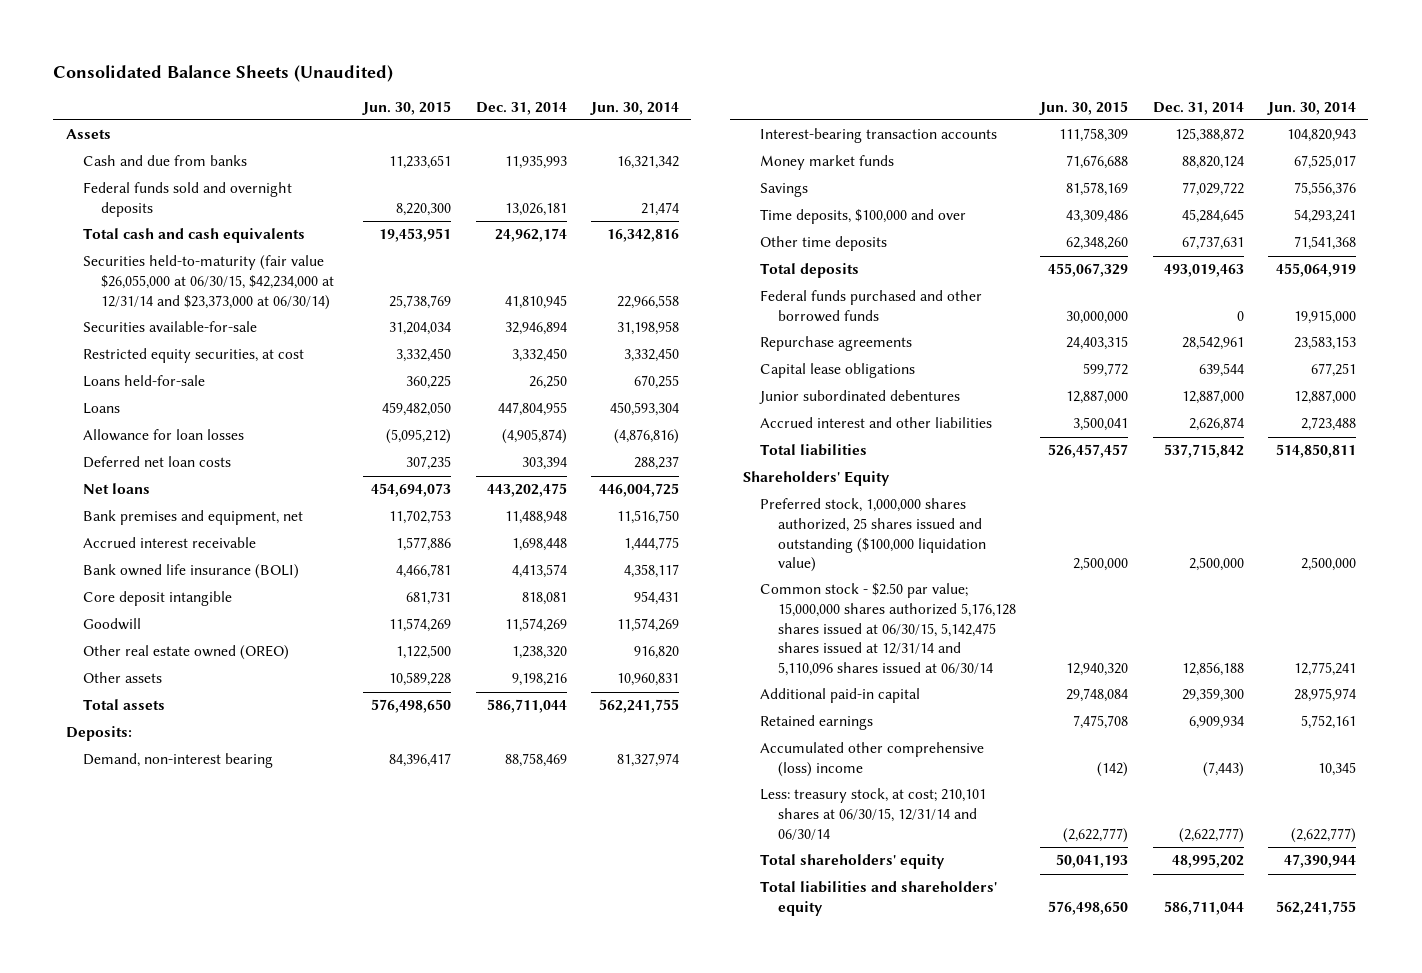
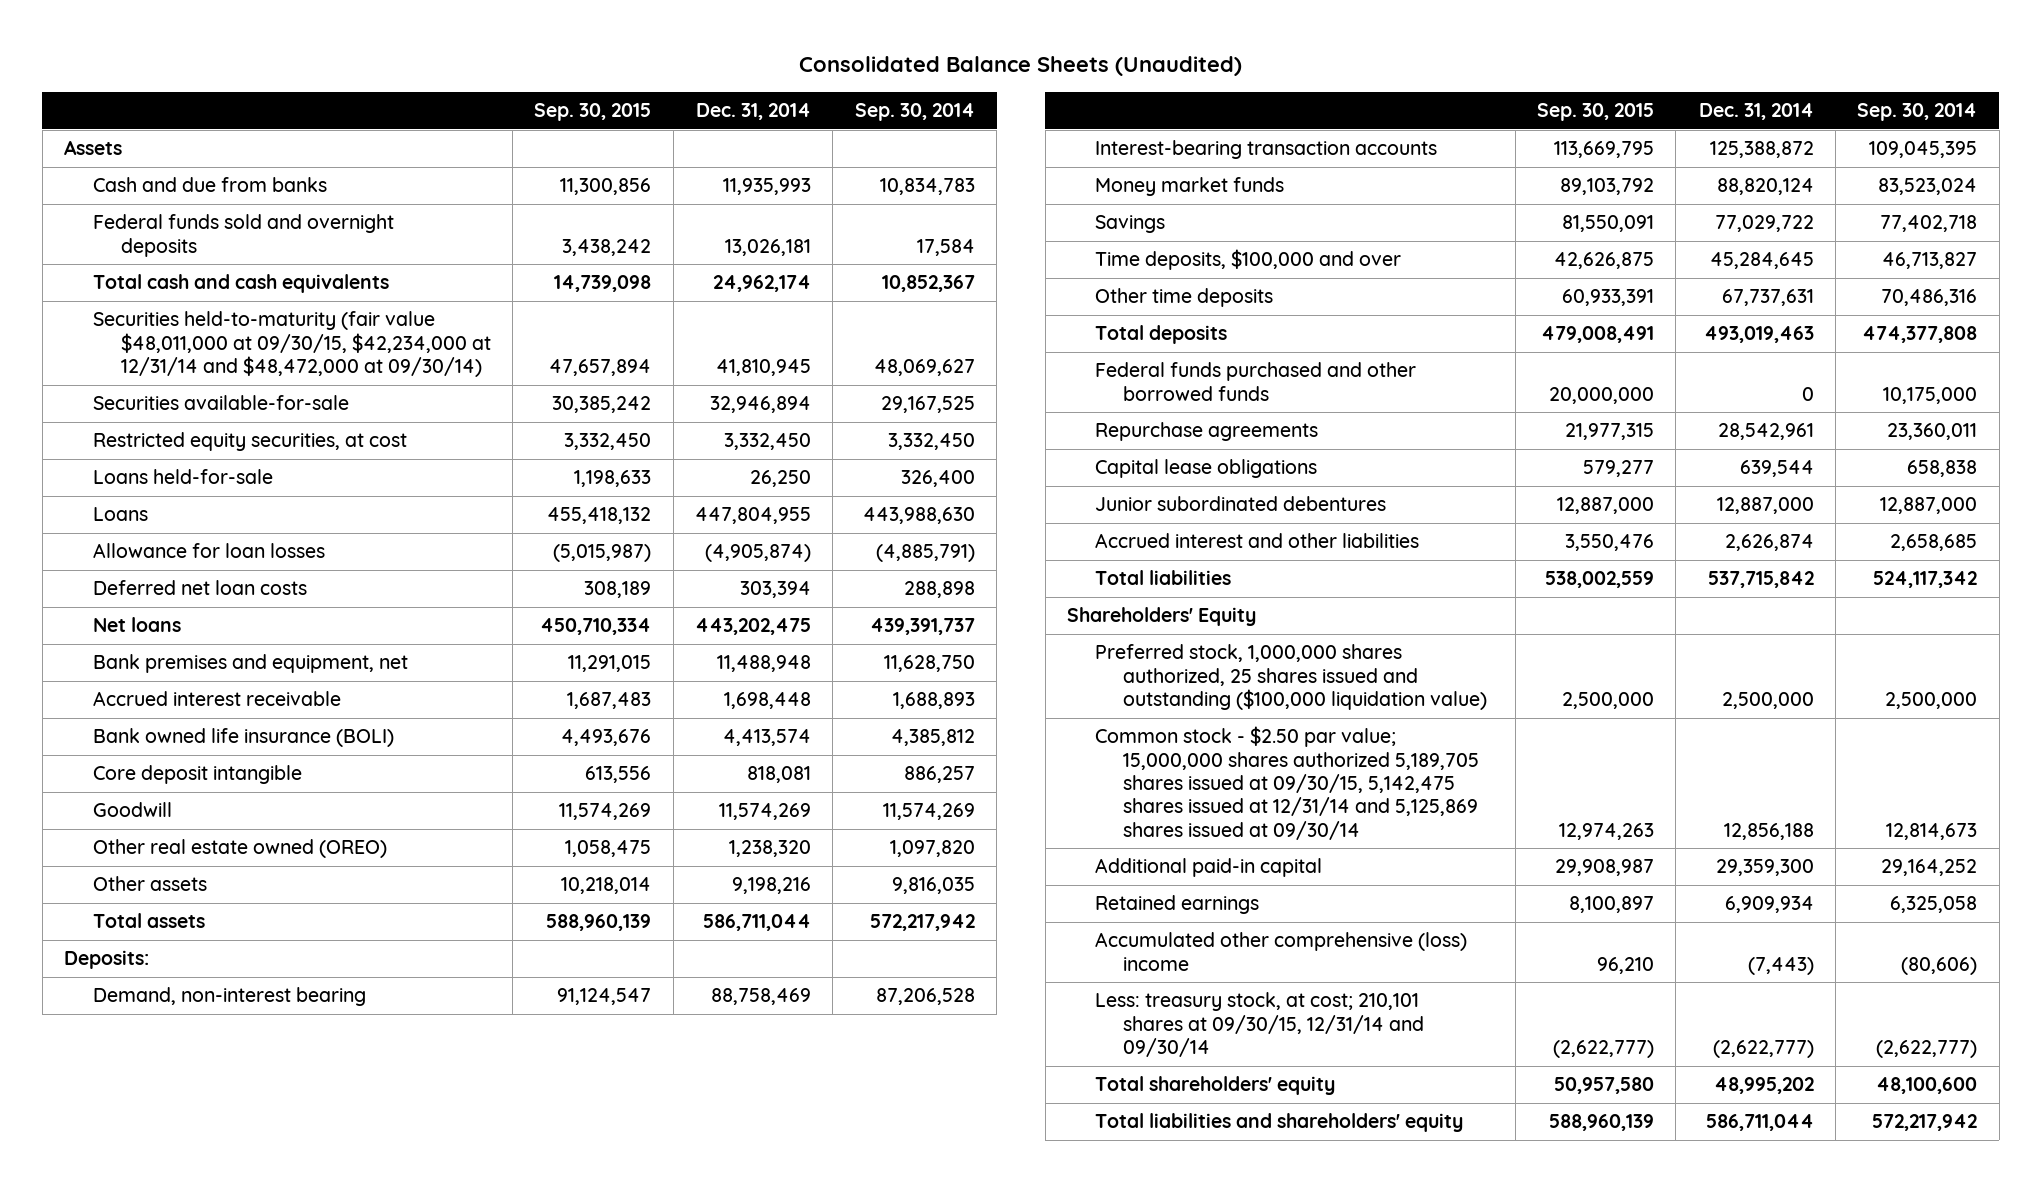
[362,100,452,115] Jun. 30, 2015 -> none
[590,101,680,115] Jun. 30, 2014 -> none
none -> [534,103,652,122] Sep. 30, 2015
none -> [854,103,975,122] Sep. 30, 2014
[83,255,335,310] Securities held-to-maturity (fair value $26,055,000 at 06/30/15, $42,234,000 at 12/31/14 and $23,373,000 at 06/30/14) -> [92,311,491,378] Securities held-to-maturity (fair value $48,011,000 at 09/30/15, $42,234,000 at 12/31/14 and $48,472,000 at 09/30/14)
[760,583,1017,676] Common stock - $2.50 par value; 15,000,000 shares authorized 5,176,128 shares issued at 06/30/15, 5,142,475 shares issued at 12/31/14 and 5,110,096 shares issued at 06/30/14 -> [1095,726,1480,840] Common stock - $2.50 par value; 15,000,000 shares authorized 5,189,705 shares issued at 09/30/15, 5,142,475 shares issued at 12/31/14 and 5,125,869 shares issued at 09/30/14
[760,788,987,840] Less: treasury stock, at cost; 210,101 shares at 06/30/15, 12/31/14 and 06/30/14 -> [1095,992,1425,1058] Less: treasury stock, at cost; 210,101 shares at 09/30/15, 12/31/14 and 09/30/14

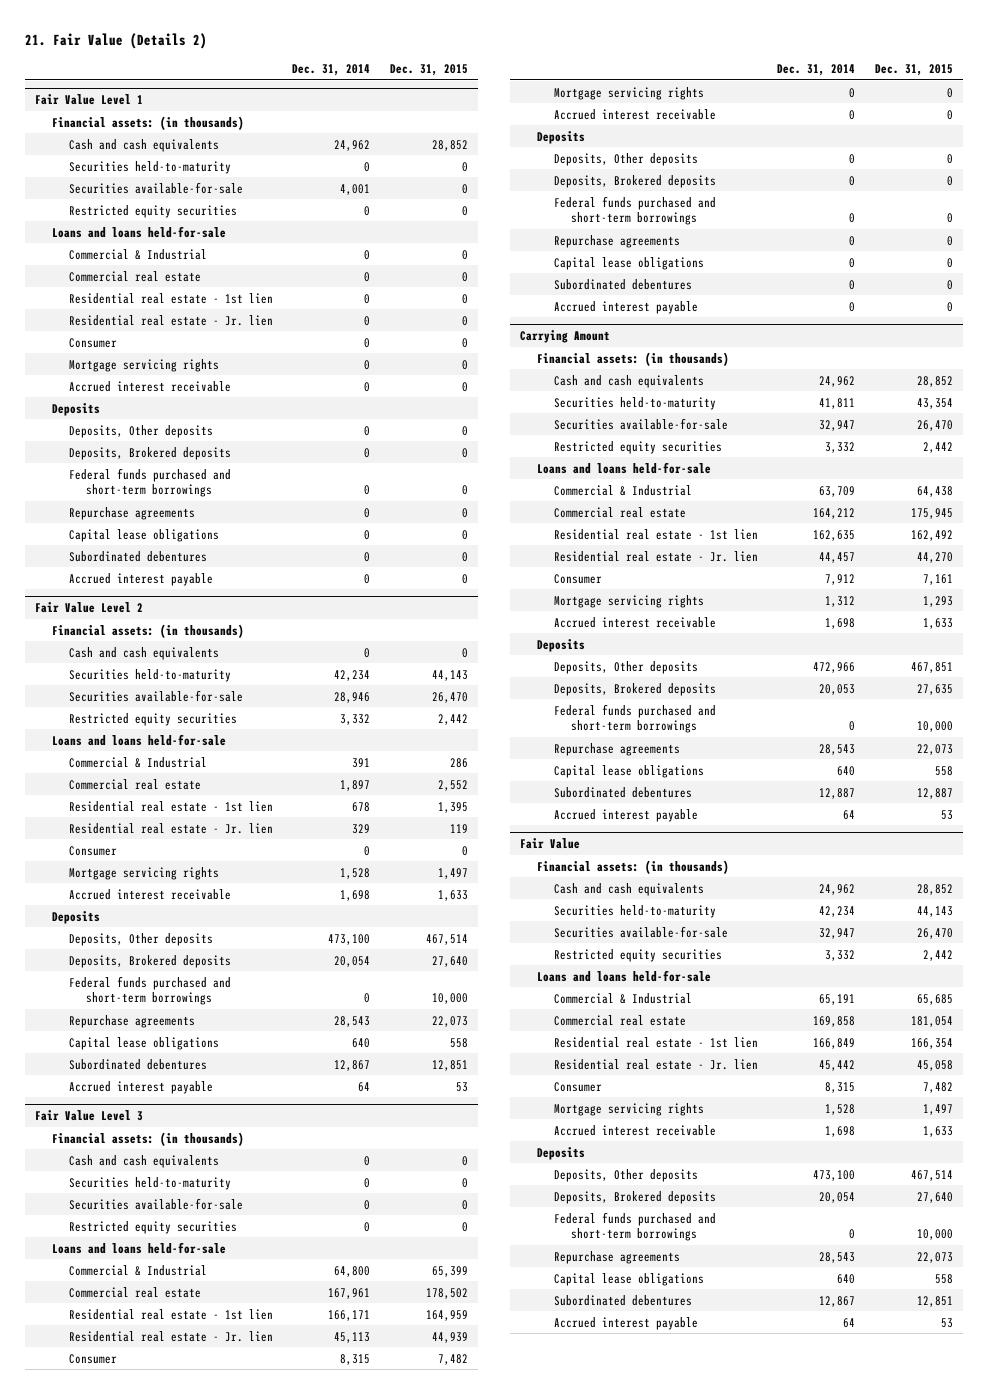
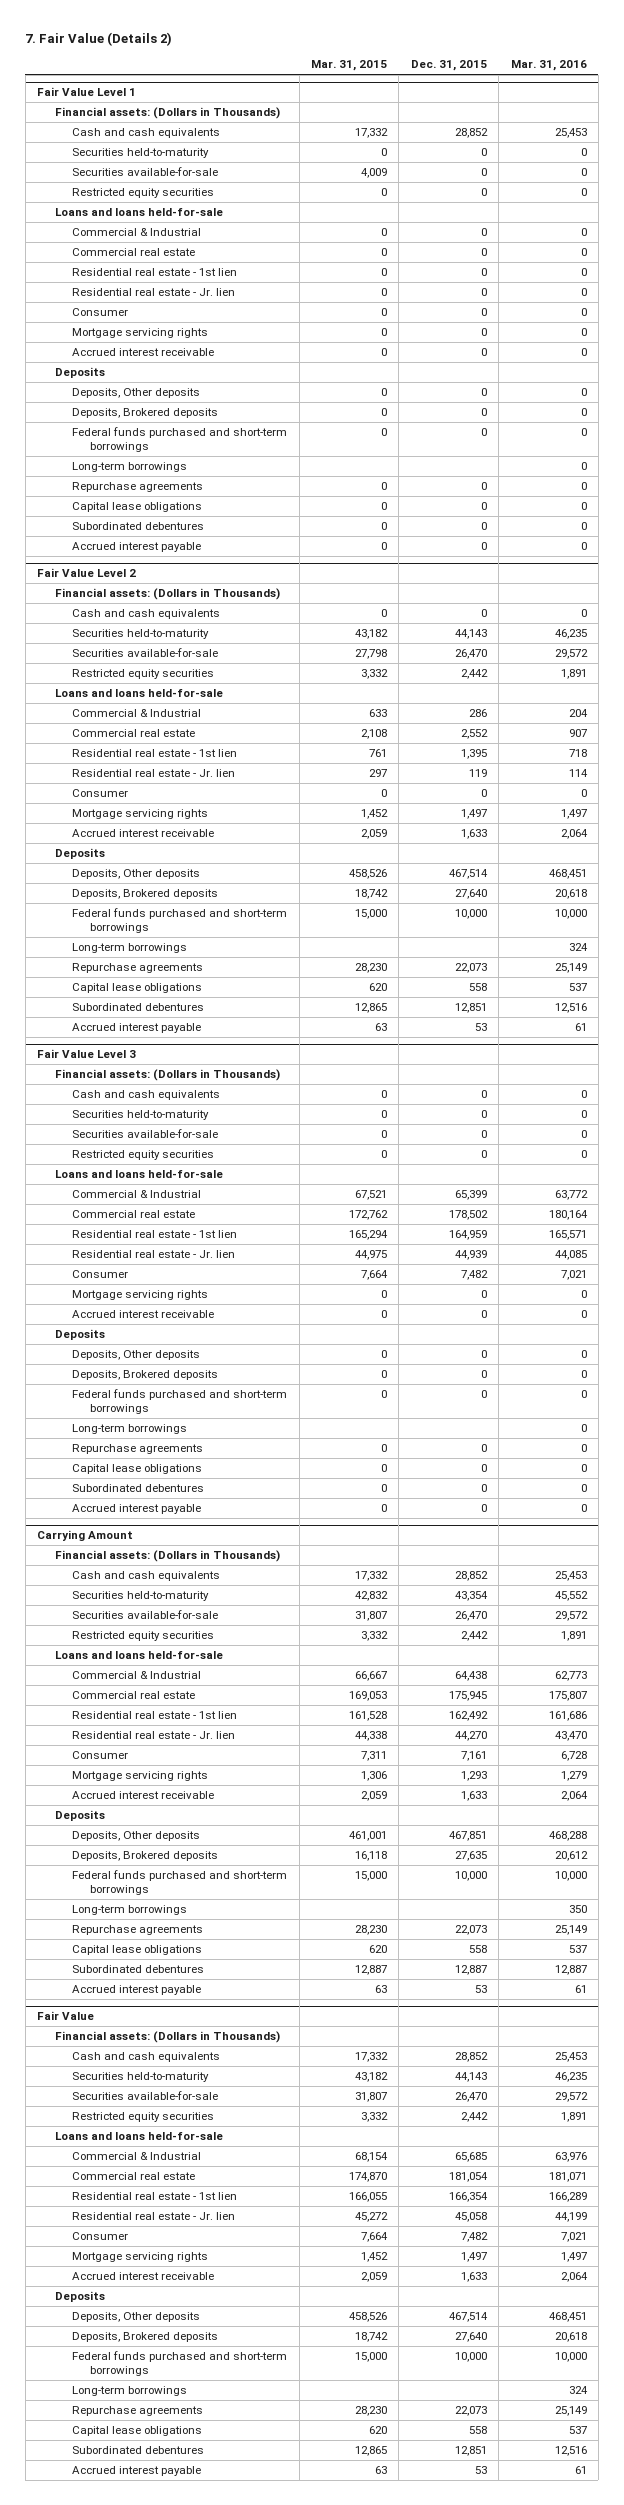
[24,32,207,49] 21. Fair Value (Details 2) -> [25,31,173,46] 7. Fair Value (Details 2)
[292,64,371,77] Dec. 31, 2014 -> none
none -> [311,60,388,72] Mar. 31, 2015
none -> [510,60,587,72] Mar. 31, 2016
[51,115,244,130] Financial assets: (in thousands) -> [54,106,280,119] Financial assets: (Dollars in Thousands)
none -> [72,461,188,472] Long-term borrowings
[51,623,244,638] Financial assets: (in thousands) -> [54,587,280,600] Financial assets: (Dollars in Thousands)
none -> [72,942,188,953] Long-term borrowings
[51,1131,244,1146] Financial assets: (in thousands) -> [54,1068,280,1081] Financial assets: (Dollars in Thousands)
none -> [72,1423,188,1434] Long-term borrowings
[536,351,729,366] Financial assets: (in thousands) -> [54,1549,280,1562] Financial assets: (Dollars in Thousands)
none -> [72,1904,188,1915] Long-term borrowings
[536,859,729,874] Financial assets: (in thousands) -> [54,2030,280,2043] Financial assets: (Dollars in Thousands)
none -> [72,2385,188,2396] Long-term borrowings

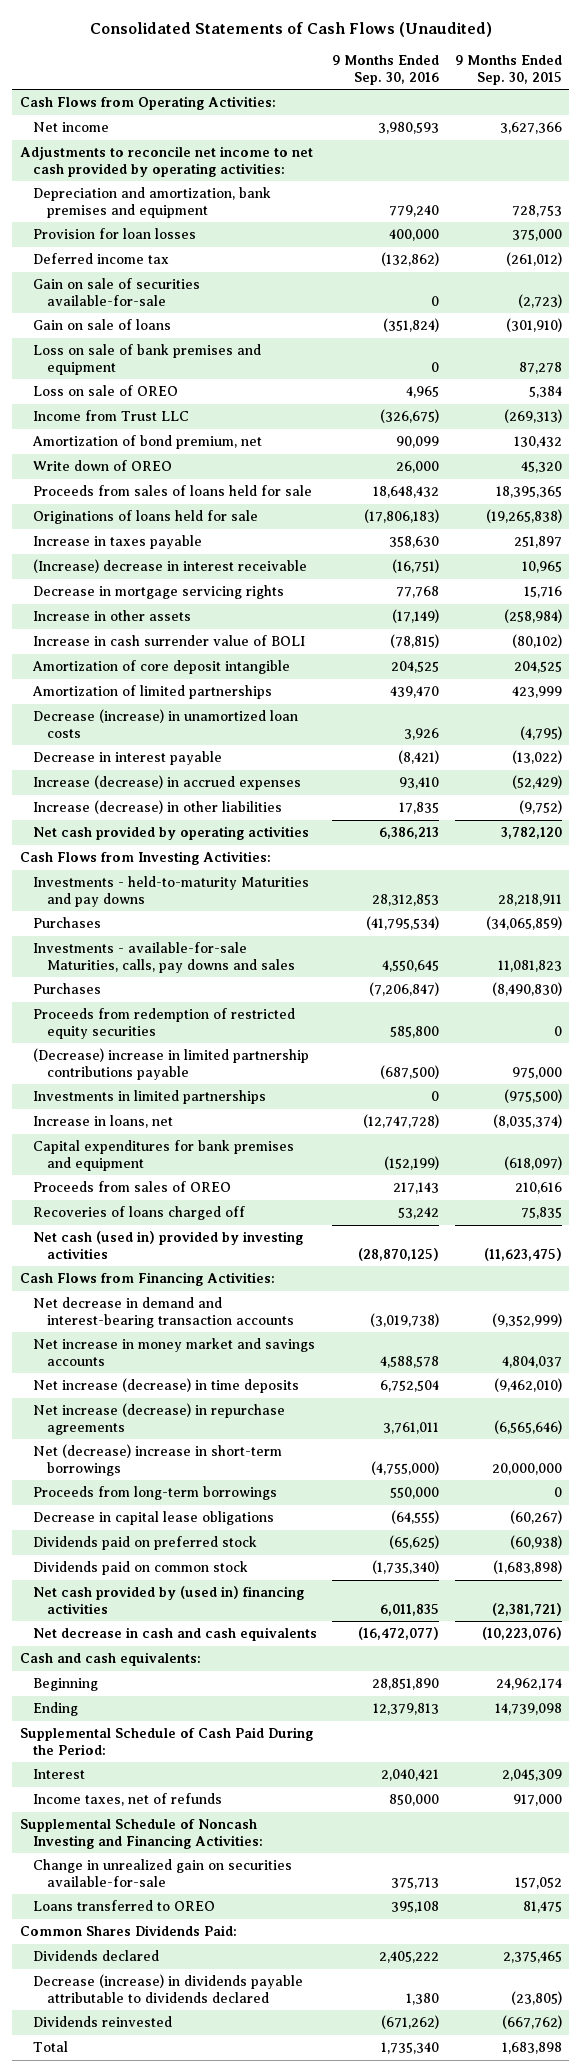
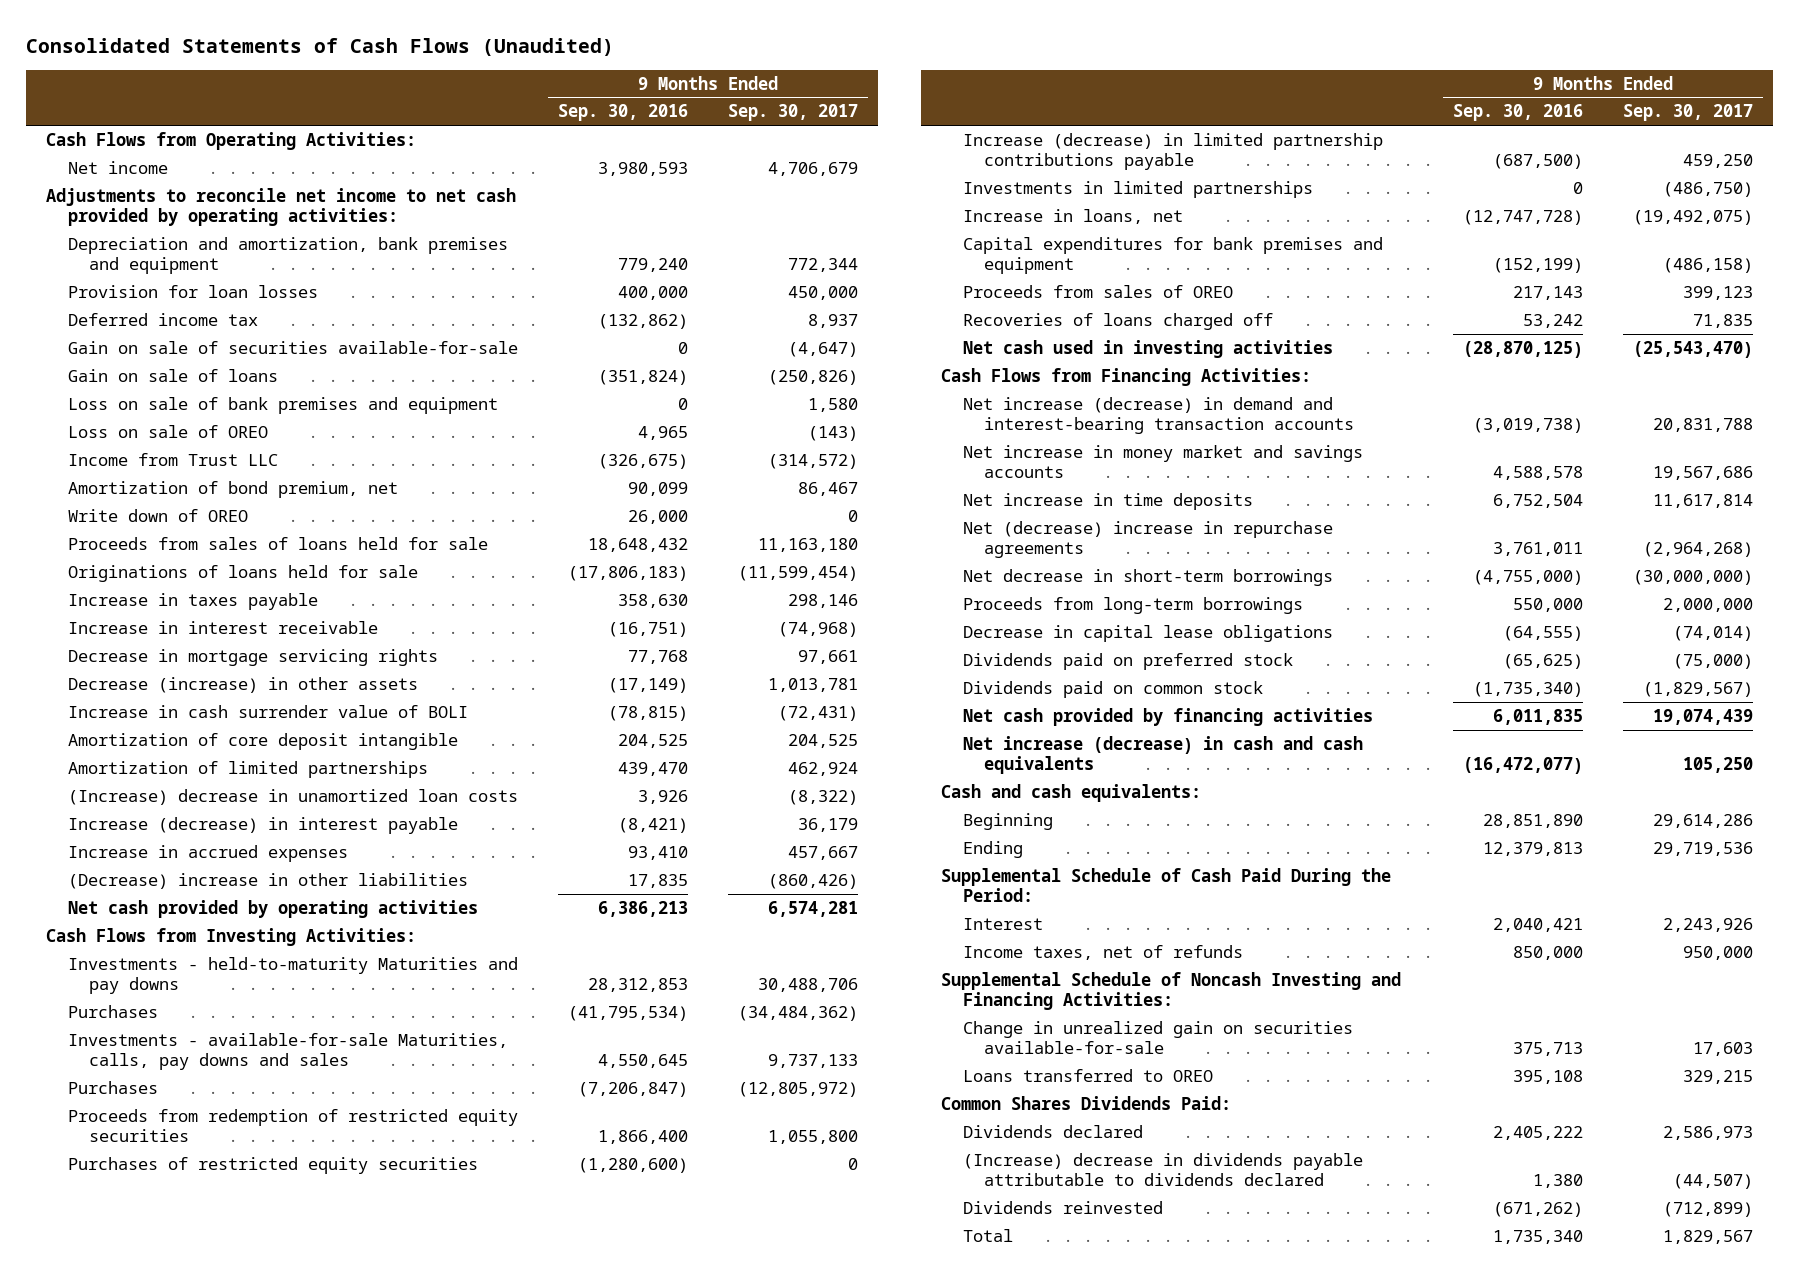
[454,55,562,85] 9 Months Ended Sep. 30, 2015 -> none
none -> [728,104,859,122] Sep. 30, 2017
[33,559,308,574] (Increase) decrease in interest receivable -> [67,620,378,634] Increase in interest receivable
[33,610,192,622] Increase in other assets -> [67,676,418,693] Decrease (increase) in other assets
[33,709,299,738] Decrease (increase) in unamortized loan costs -> [67,788,518,805] (Increase) decrease in unamortized loan costs
[33,751,223,766] Decrease in interest payable -> [67,816,458,834] Increase (decrease) in interest payable
[33,775,302,791] Increase (decrease) in accrued expenses -> [67,844,348,862] Increase in accrued expenses
[33,800,283,815] Increase (decrease) in other liabilities -> [67,872,468,889] (Decrease) increase in other liabilities
[390,1025,440,1038] 585,800 -> [598,1130,689,1145] 1,866,400
none -> [67,1156,478,1174] Purchases of restricted equity securities
[33,1048,310,1080] (Decrease) increase in limited partnership contributions payable -> [962,132,1383,171] Increase (decrease) in limited partnership contributions payable
[33,1231,304,1259] Net cash (used in) provided by investing activities -> [962,339,1333,358] Net cash used in investing activities
[33,1297,294,1328] Net decrease in demand and interest-bearing transaction accounts -> [962,396,1355,435] Net increase (decrease) in demand and interest-bearing transaction accounts
[33,1378,300,1394] Net increase (decrease) in time deposits -> [962,492,1253,510] Net increase in time deposits
[33,1403,286,1435] Net increase (decrease) in repurchase agreements -> [962,520,1333,559] Net (decrease) increase in repurchase agreements
[33,1444,283,1476] Net (decrease) increase in short-term borrowings -> [962,568,1333,586] Net decrease in short-term borrowings
[33,1586,305,1614] Net cash provided by (used in) financing activities -> [962,707,1373,726] Net cash provided by financing activities
[33,1627,318,1642] Net decrease in cash and cash equivalents -> [962,735,1363,775] Net increase (decrease) in cash and cash equivalents
[33,1974,304,2003] Decrease (increase) in dividends payable attributable to dividends declared -> [962,1152,1363,1187] (Increase) decrease in dividends payable attributable to dividends declared

